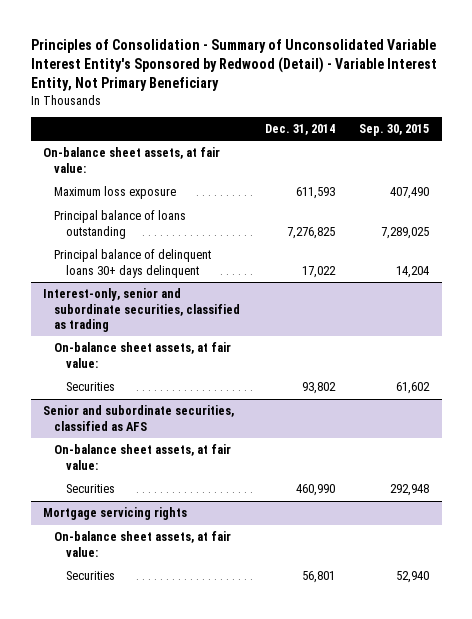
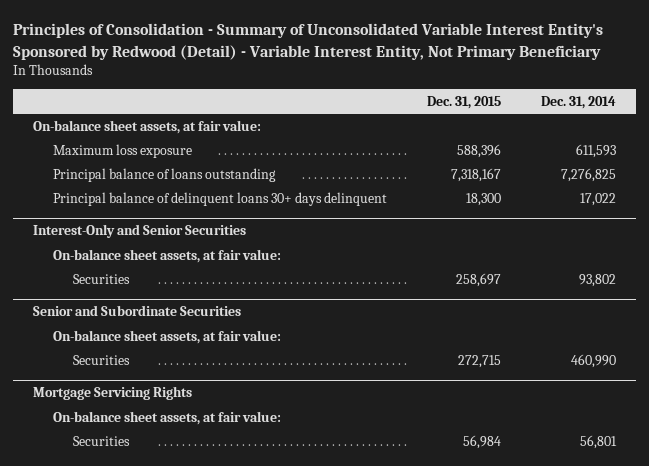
[359,124,430,137] Sep. 30, 2015 -> none
none -> [426,96,501,110] Dec. 31, 2015
[43,288,241,333] Interest-only, senior and subordinate securities, classified as trading -> [33,224,247,239] Interest-Only and Senior Securities
[43,405,235,431] Senior and subordinate securities, classified as AFS -> [33,305,242,317] Senior and Subordinate Securities
[43,507,188,521] Mortgage servicing rights -> [33,386,193,401] Mortgage Servicing Rights

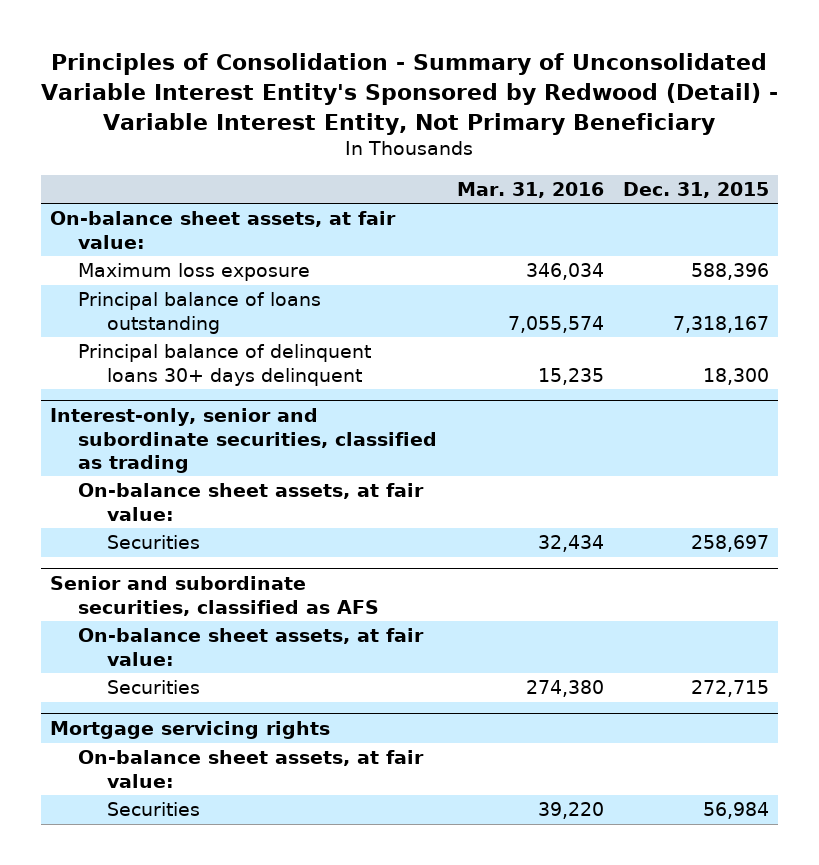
[540,96,616,110] Dec. 31, 2014 -> none
none -> [456,181,604,198] Mar. 31, 2016
[33,224,247,239] Interest-Only and Senior Securities -> [50,408,438,474] Interest-only, senior and subordinate securities, classified as trading
[33,305,242,317] Senior and Subordinate Securities -> [50,576,380,616] Senior and subordinate securities, classified as AFS
[33,386,193,401] Mortgage Servicing Rights -> [50,721,331,740] Mortgage servicing rights

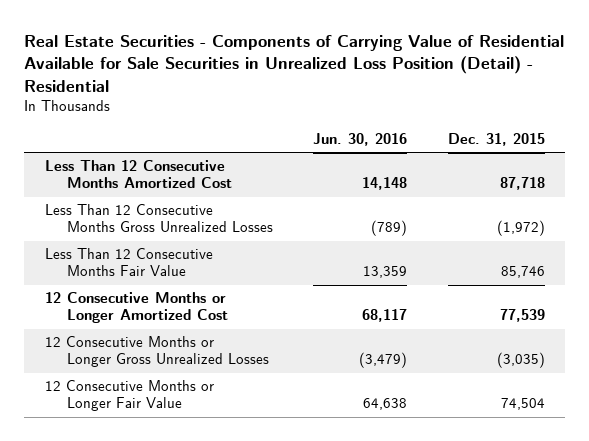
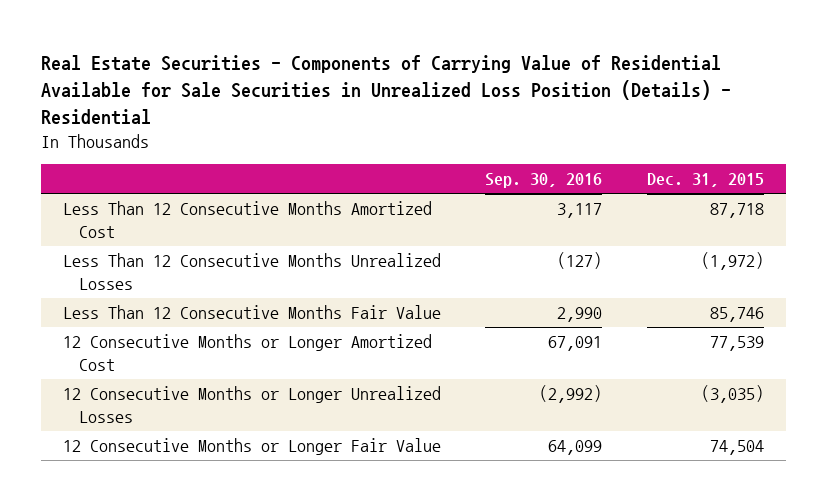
[24,34,565,92] Real Estate Securities - Components of Carrying Value of Residential Available for Sale Securities in Unrealized Loss Position (Detail) - Residential -> [41,54,732,126] Real Estate Securities - Components of Carrying Value of Residential Available for Sale Securities in Unrealized Loss Position (Details) - Residential
[313,133,408,147] Jun. 30, 2016 -> none
none -> [485,173,603,189] Sep. 30, 2016
[44,204,273,234] Less Than 12 Consecutive Months Gross Unrealized Losses -> [63,253,442,290] Less Than 12 Consecutive Months Unrealized Losses
[44,336,269,368] 12 Consecutive Months or Longer Gross Unrealized Losses -> [63,386,442,423] 12 Consecutive Months or Longer Unrealized Losses

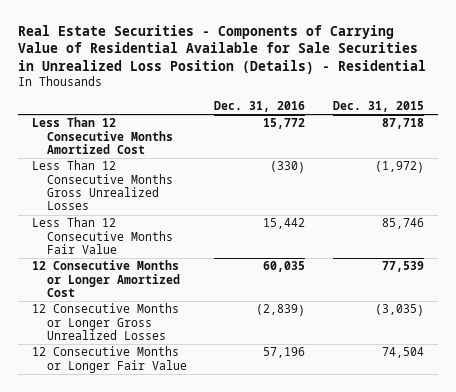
[485,173,603,189] Sep. 30, 2016 -> none
none -> [214,100,306,112] Dec. 31, 2016
[63,253,442,290] Less Than 12 Consecutive Months Unrealized Losses -> [32,160,173,211] Less Than 12 Consecutive Months Gross Unrealized Losses
[63,386,442,423] 12 Consecutive Months or Longer Unrealized Losses -> [32,303,180,341] 12 Consecutive Months or Longer Gross Unrealized Losses

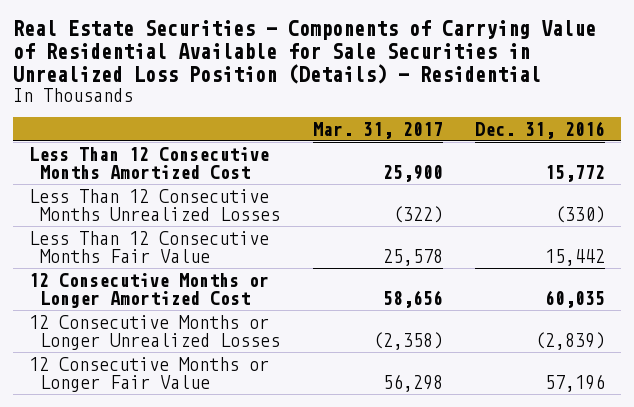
[332,100,424,112] Dec. 31, 2015 -> none
none -> [312,121,443,139] Mar. 31, 2017
[32,160,173,211] Less Than 12 Consecutive Months Gross Unrealized Losses -> [29,188,281,222] Less Than 12 Consecutive Months Unrealized Losses
[32,303,180,341] 12 Consecutive Months or Longer Gross Unrealized Losses -> [29,314,281,351] 12 Consecutive Months or Longer Unrealized Losses

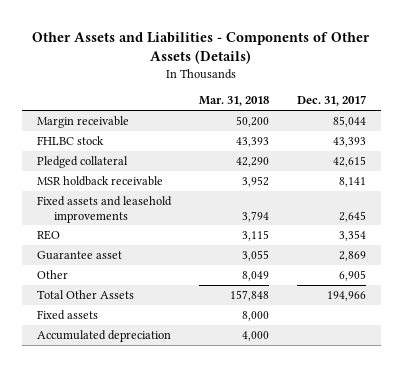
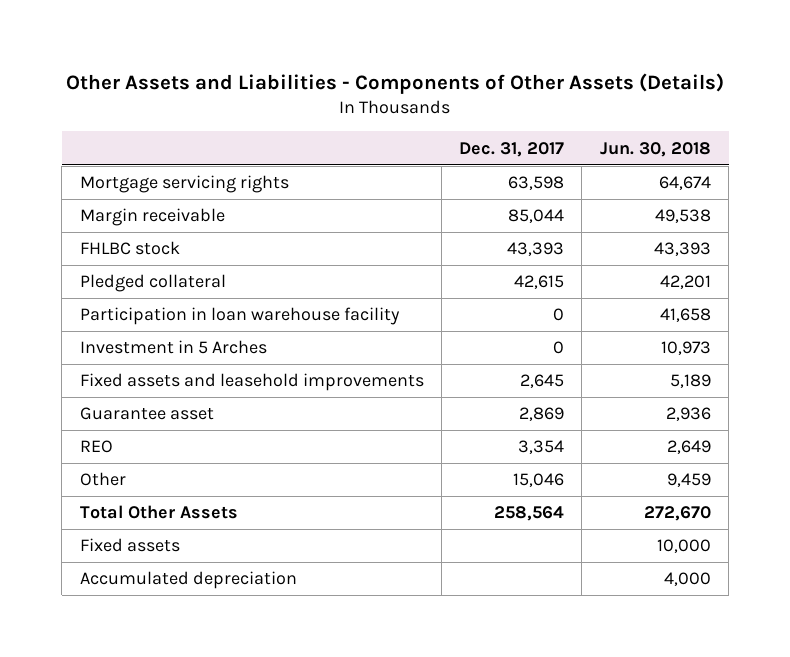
[198,96,269,107] Mar. 31, 2018 -> none
none -> [599,141,711,157] Jun. 30, 2018
none -> [79,175,289,194] Mortgage servicing rights
[36,175,163,186] MSR holdback receivable -> none
none -> [79,307,400,326] Participation in loan warehouse facility
none -> [79,340,267,355] Investment in 5 Arches
[36,229,60,240] REO -> [79,440,113,454] REO
[339,269,367,281] 6,905 -> [513,473,565,488] 15,046
[327,290,367,301] 194,966 -> [494,506,565,522] 258,564

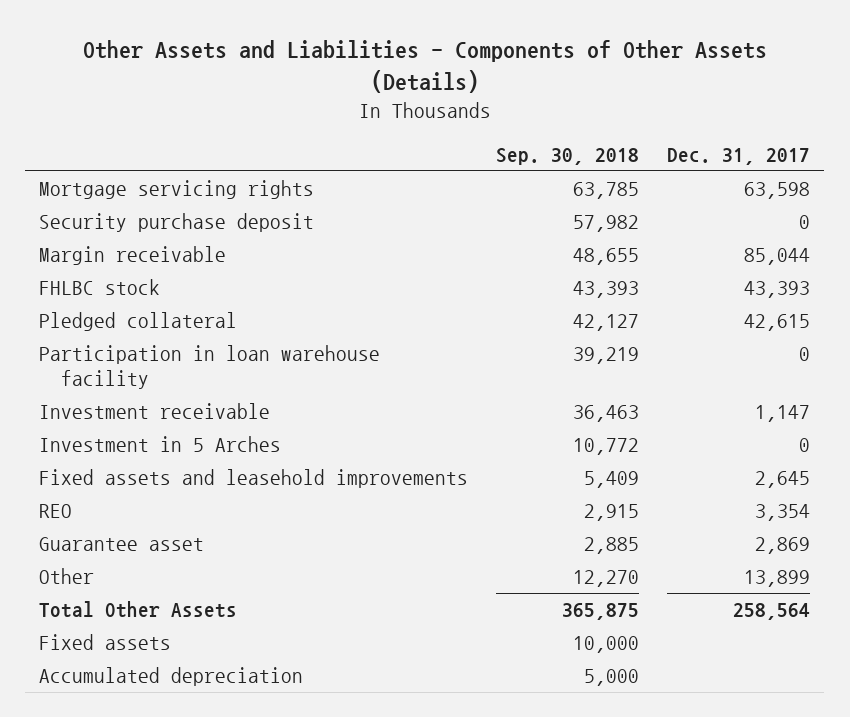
[599,141,711,157] Jun. 30, 2018 -> none
none -> [496,147,640,165] Sep. 30, 2018
none -> [39,213,315,233] Security purchase deposit
none -> [39,403,271,420] Investment receivable
[79,407,214,421] Guarantee asset -> [39,537,205,552] Guarantee asset
[513,473,565,488] 15,046 -> [744,570,811,588] 13,899

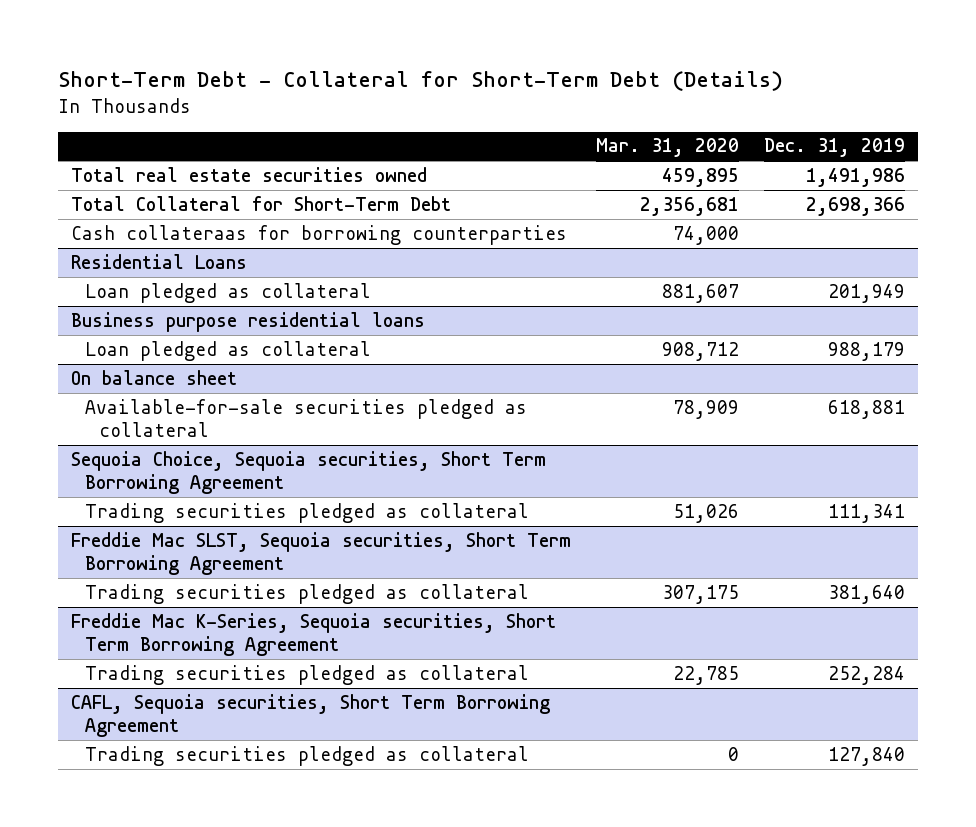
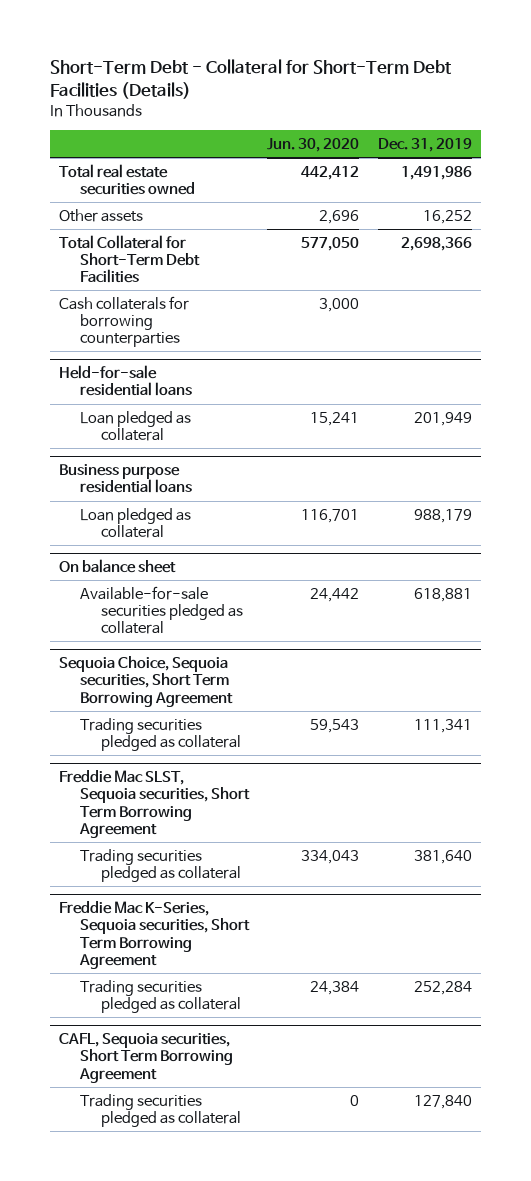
[57,71,783,92] Short-Term Debt - Collateral for Short-Term Debt (Details) -> [49,58,452,99] Short-Term Debt - Collateral for Short-Term Debt Facilities (Details)
[596,138,740,158] Mar. 31, 2020 -> none
none -> [267,138,360,153] Jun. 30, 2020
[70,253,247,269] Residential Loans -> none
none -> [59,208,144,222] Other assets
[70,195,451,211] Total Collateral for Short-Term Debt -> [59,234,201,284] Total Collateral for Short-Term Debt Facilities
[70,224,567,245] Cash collateraas for borrowing counterparties -> [59,295,190,348] Cash collaterals for borrowing counterparties
none -> [59,365,193,397] Held-for-sale residential loans

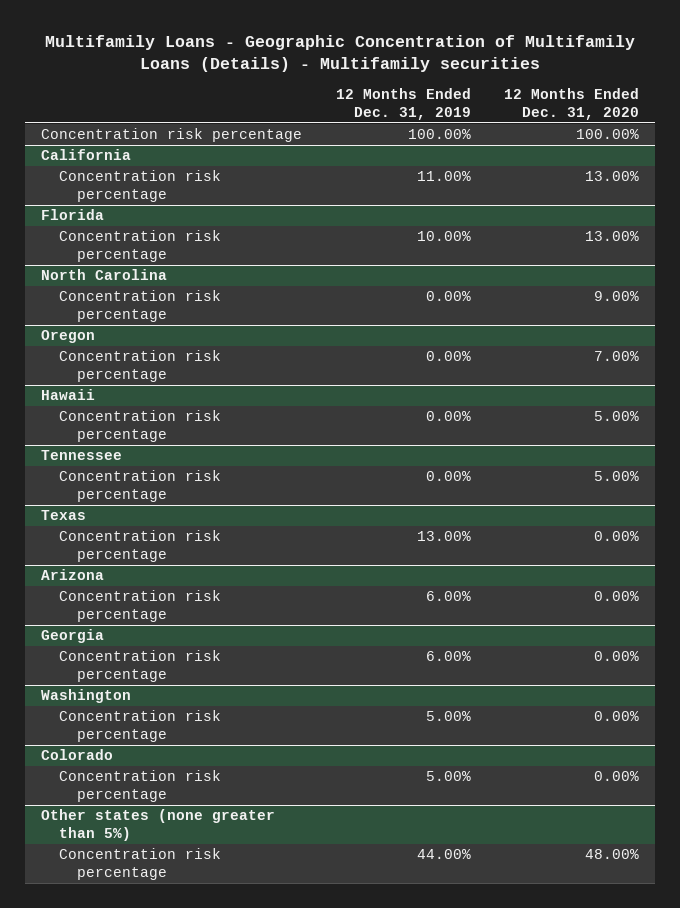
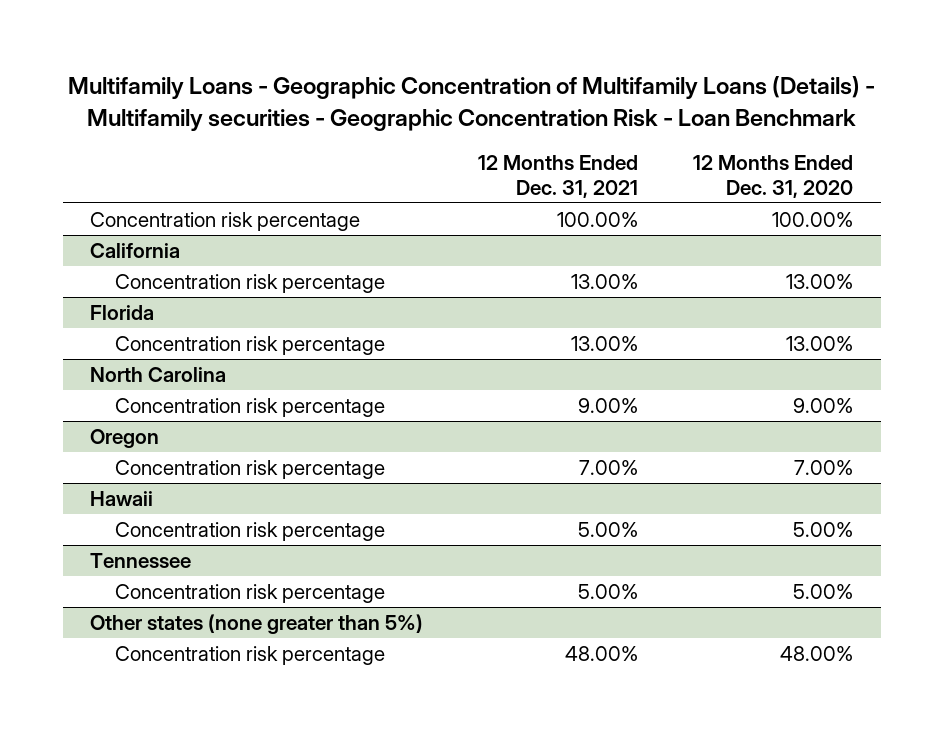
[45,34,636,73] Multifamily Loans - Geographic Concentration of Multifamily Loans (Details) - Multifamily securities -> [67,76,875,132] Multifamily Loans - Geographic Concentration of Multifamily Loans (Details) - Multifamily securities - Geographic Concentration Risk - Loan Benchmark
[335,87,471,120] 12 Months Ended Dec. 31, 2019 -> none
none -> [478,154,639,198] 12 Months Ended Dec. 31, 2021
[41,510,87,521] Texas -> none
[58,530,221,563] Concentration risk percentage -> none
[41,569,105,581] Arizona -> none
[58,590,221,623] Concentration risk percentage -> none
[41,629,105,644] Georgia -> none
[58,650,221,683] Concentration risk percentage -> none
[41,689,132,704] Washington -> none
[58,710,221,743] Concentration risk percentage -> none
[41,749,114,761] Colorado -> none
[58,770,221,803] Concentration risk percentage -> none

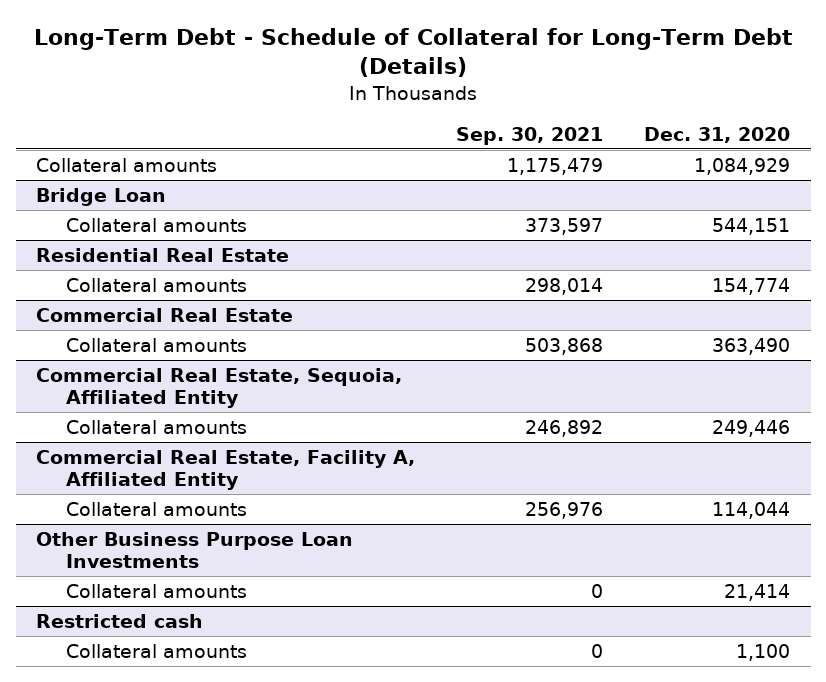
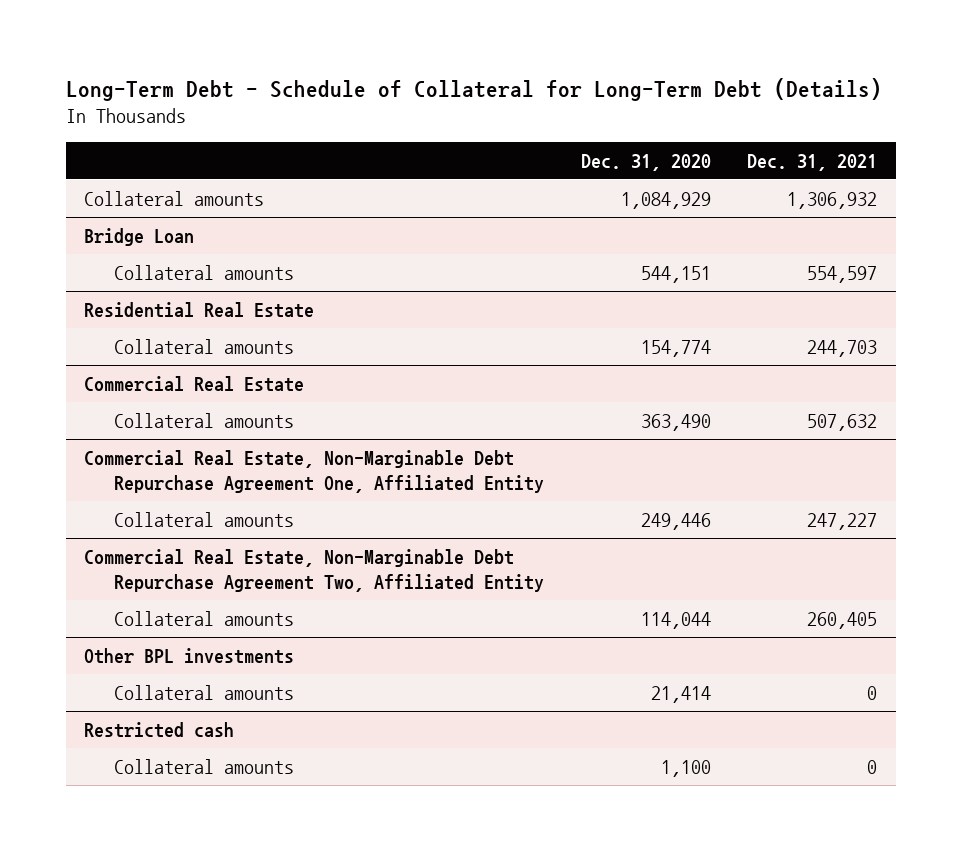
[456,126,604,145] Sep. 30, 2021 -> none
none -> [747,153,878,171] Dec. 31, 2021
[36,367,403,409] Commercial Real Estate, Sequoia, Affiliated Entity -> none
none -> [84,449,544,493] Commercial Real Estate, Non-Marginable Debt Repurchase Agreement One, Affiliated Entity
[36,449,416,491] Commercial Real Estate, Facility A, Affiliated Entity -> none
none -> [84,548,544,592] Commercial Real Estate, Non-Marginable Debt Repurchase Agreement Two, Affiliated Entity
[36,531,354,569] Other Business Purpose Loan Investments -> [84,647,295,664] Other BPL investments

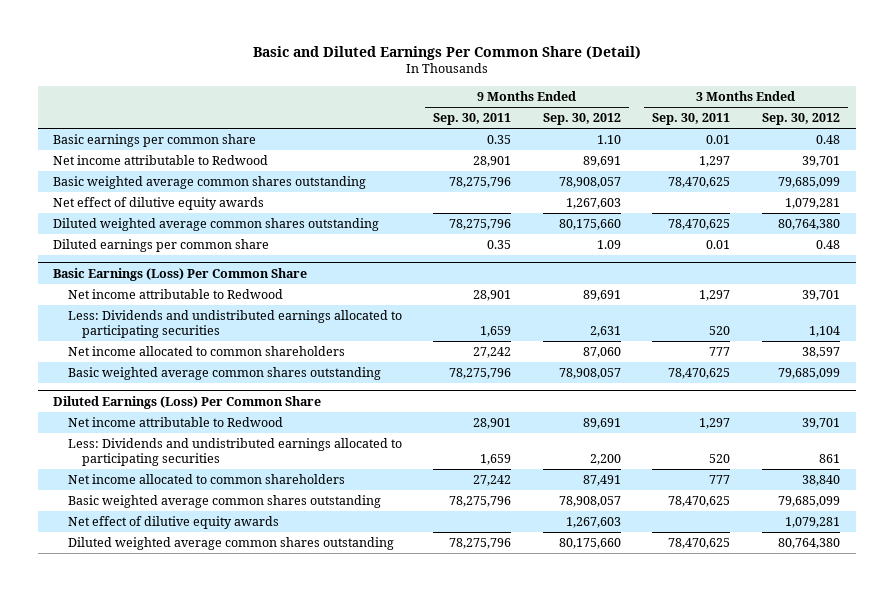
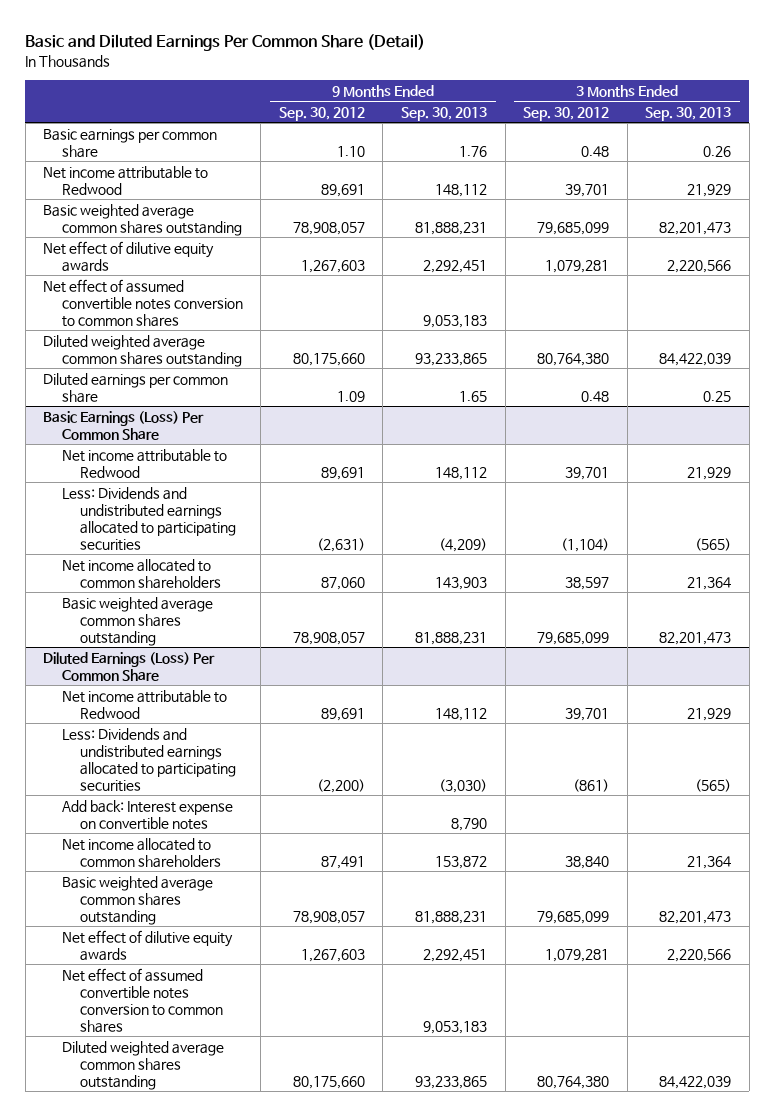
[433,113,512,126] Sep. 30, 2011 -> none
[652,113,731,126] Sep. 30, 2011 -> none
none -> [400,106,487,121] Sep. 30, 2013
none -> [645,106,732,121] Sep. 30, 2013
none -> [43,278,243,327] Net effect of assumed convertible notes conversion to common shares
[589,326,621,338] 2,631 -> [316,537,365,552] (2,631)
[808,326,840,338] 1,104 -> [561,537,610,552] (1,104)
[589,454,621,466] 2,200 -> [316,778,365,793] (2,200)
[818,454,840,464] 861 -> [573,778,610,792] (861)
none -> [61,799,233,830] Add back: Interest expense on convertible notes
none -> [61,967,224,1033] Net effect of assumed convertible notes conversion to common shares

